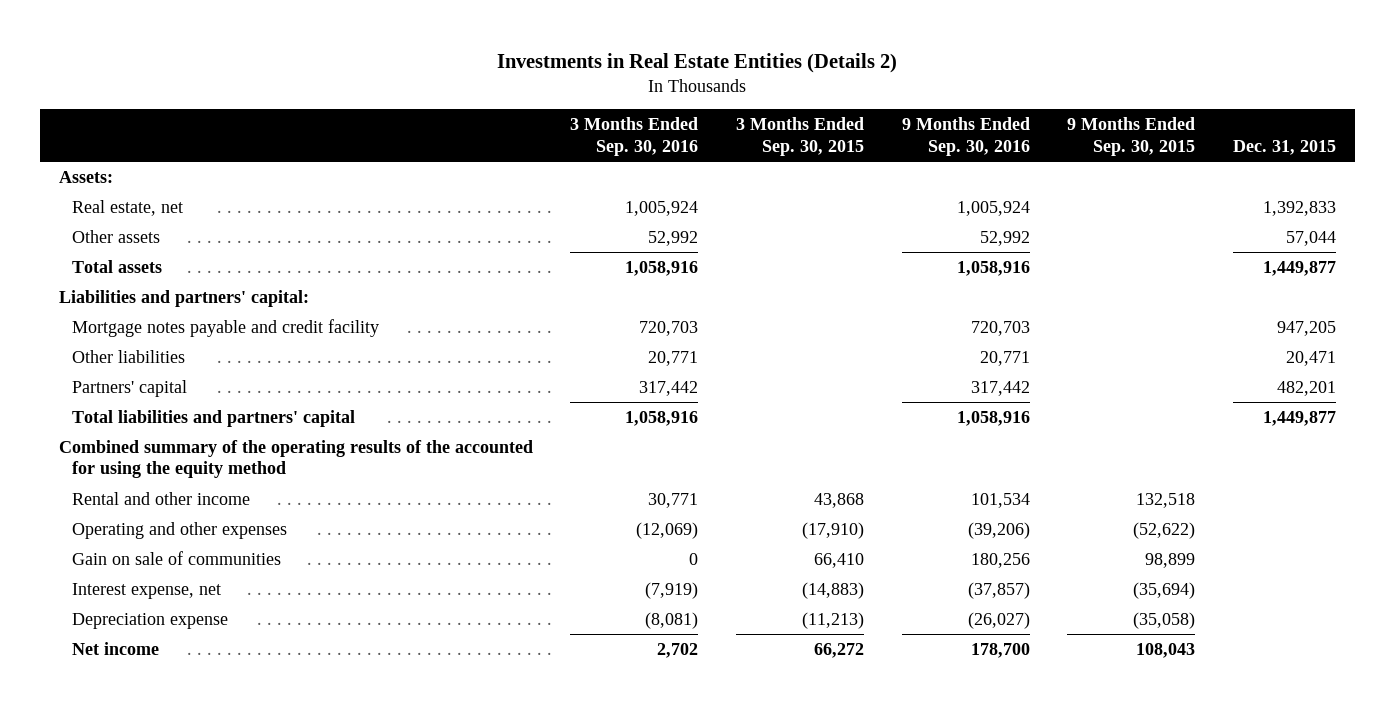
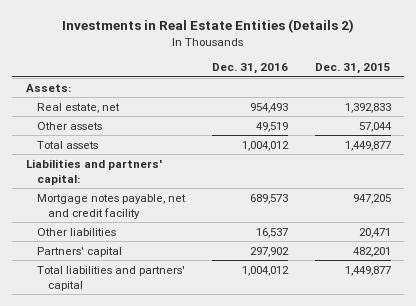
[570,117,699,156] 3 Months Ended Sep. 30, 2016 -> none
[736,117,865,156] 3 Months Ended Sep. 30, 2015 -> none
[901,117,1030,156] 9 Months Ended Sep. 30, 2016 -> none
[1067,117,1196,156] 9 Months Ended Sep. 30, 2015 -> none
none -> [211,63,288,75] Dec. 31, 2016
[72,318,380,337] Mortgage notes payable and credit facility -> [36,193,186,219] Mortgage notes payable, net and credit facility
[58,439,533,479] Combined summary of the operating results of the accounted for using the equity method -> none
[72,491,251,505] Rental and other income -> none
[72,521,288,539] Operating and other expenses -> none
[72,550,282,565] Gain on sale of communities -> none
[72,582,222,599] Interest expense, net -> none
[72,612,229,629] Depreciation expense -> none
[72,641,160,655] Net income -> none

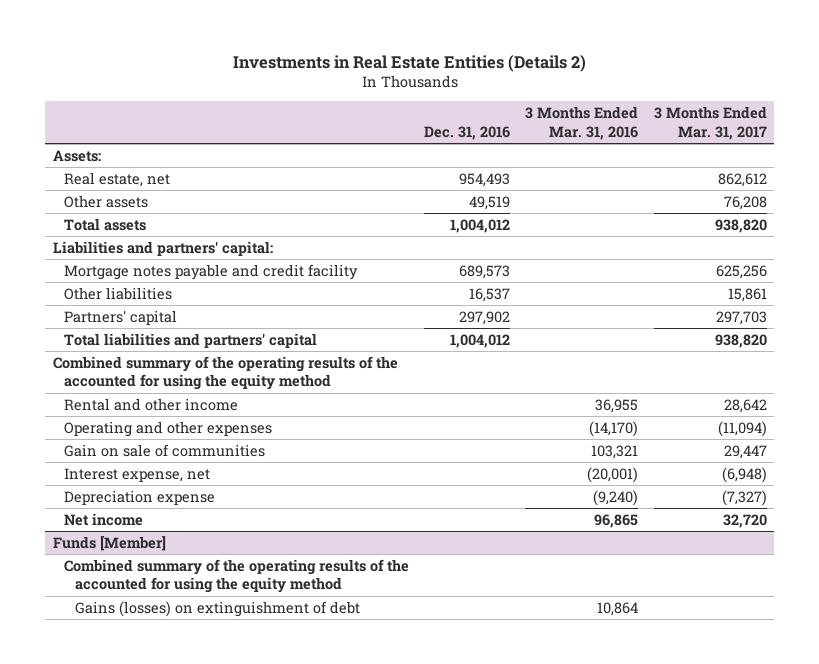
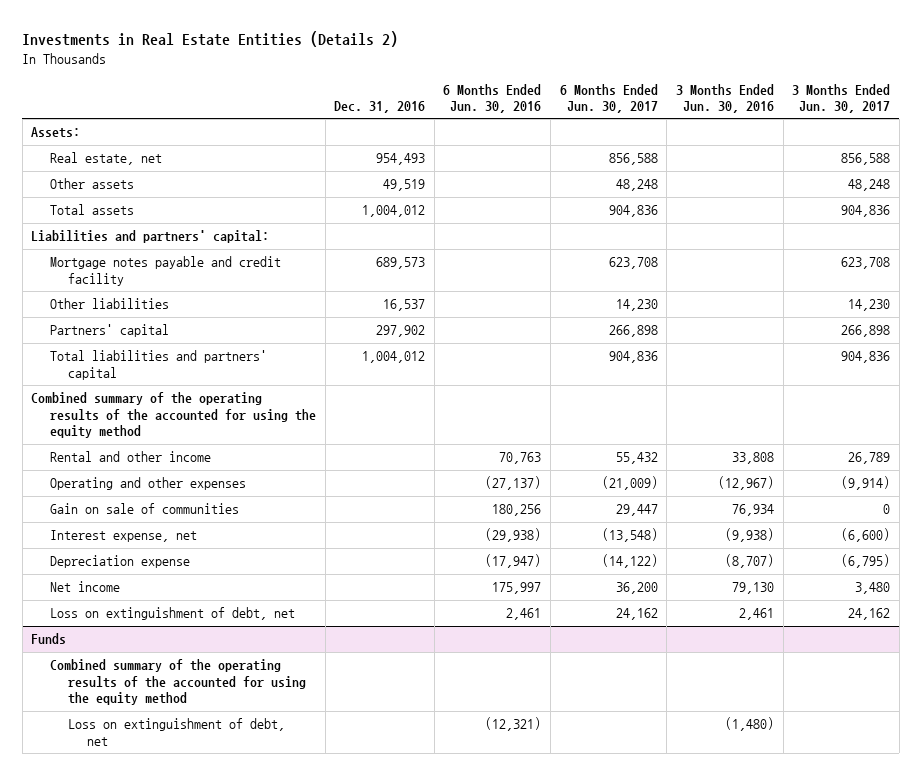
[525,106,639,140] 3 Months Ended Mar. 31, 2016 -> none
[653,106,767,140] 3 Months Ended Mar. 31, 2017 -> none
none -> [443,83,542,114] 6 Months Ended Jun. 30, 2016
none -> [559,83,658,114] 6 Months Ended Jun. 30, 2017
none -> [676,83,775,114] 3 Months Ended Jun. 30, 2016
none -> [792,83,891,114] 3 Months Ended Jun. 30, 2017
none -> [49,607,295,621] Loss on extinguishment of debt, net
[52,535,166,551] Funds [Member] -> [31,633,67,645] Funds
[75,600,361,617] Gains (losses) on extinguishment of debt -> [68,718,286,746] Loss on extinguishment of debt, net

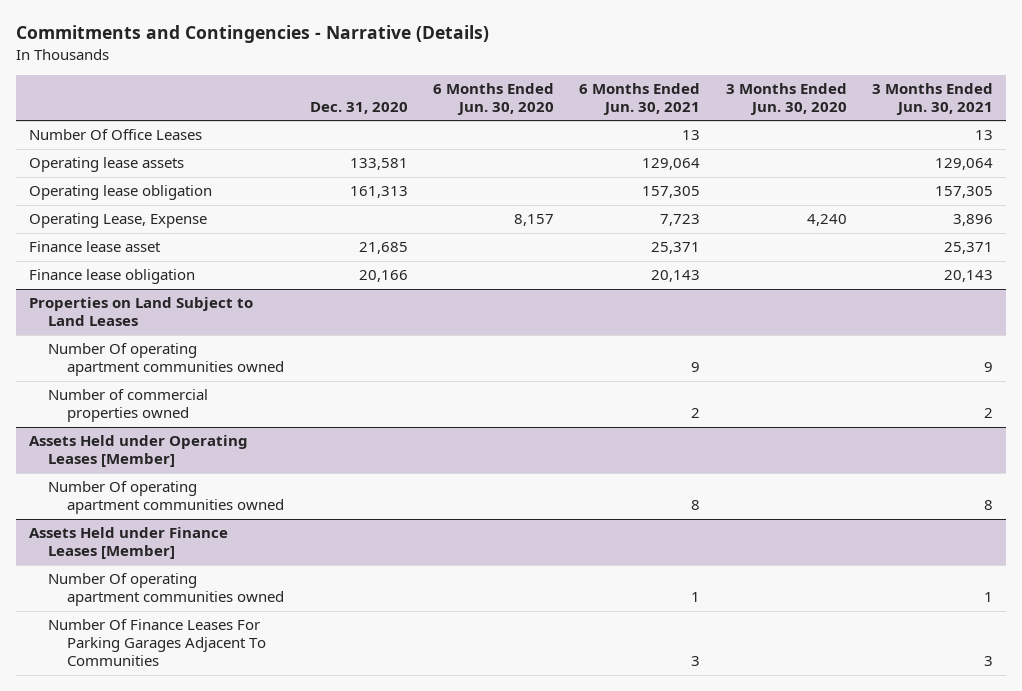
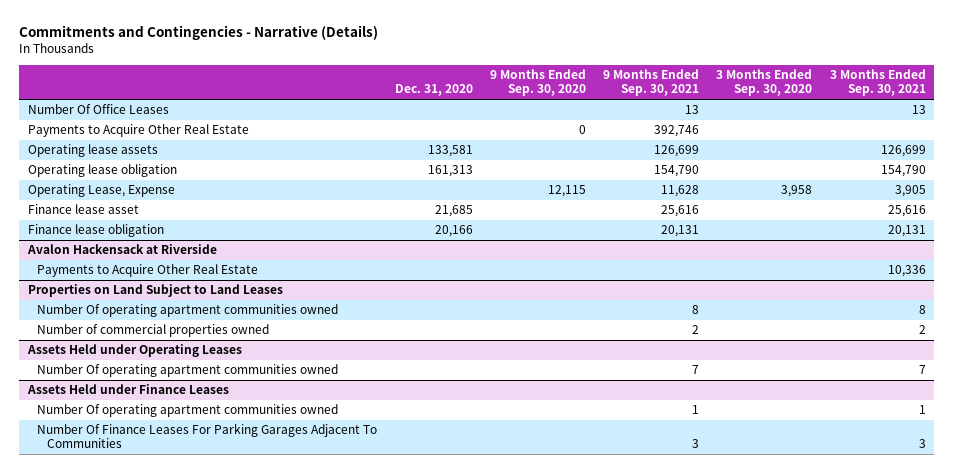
[433,82,555,115] 6 Months Ended Jun. 30, 2020 -> none
[579,82,701,115] 6 Months Ended Jun. 30, 2021 -> none
[725,82,847,115] 3 Months Ended Jun. 30, 2020 -> none
[872,82,994,115] 3 Months Ended Jun. 30, 2021 -> none
none -> [489,69,586,97] 9 Months Ended Sep. 30, 2020
none -> [603,69,700,97] 9 Months Ended Sep. 30, 2021
none -> [716,69,813,97] 3 Months Ended Sep. 30, 2020
none -> [829,69,926,97] 3 Months Ended Sep. 30, 2021
none -> [27,124,249,138] Payments to Acquire Other Real Estate
none -> [26,244,217,255] Avalon Hackensack at Riverside
none -> [37,264,259,278] Payments to Acquire Other Real Estate
[28,435,248,468] Assets Held under Operating Leases [Member] -> [26,344,242,358] Assets Held under Operating Leases
[28,527,228,560] Assets Held under Finance Leases [Member] -> [26,384,229,395] Assets Held under Finance Leases

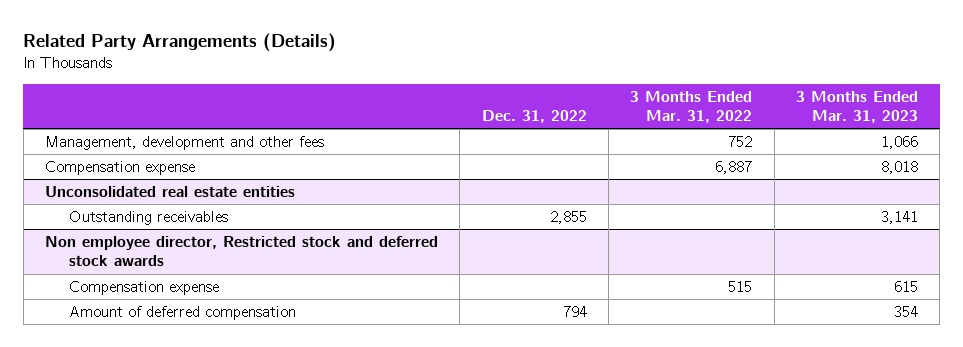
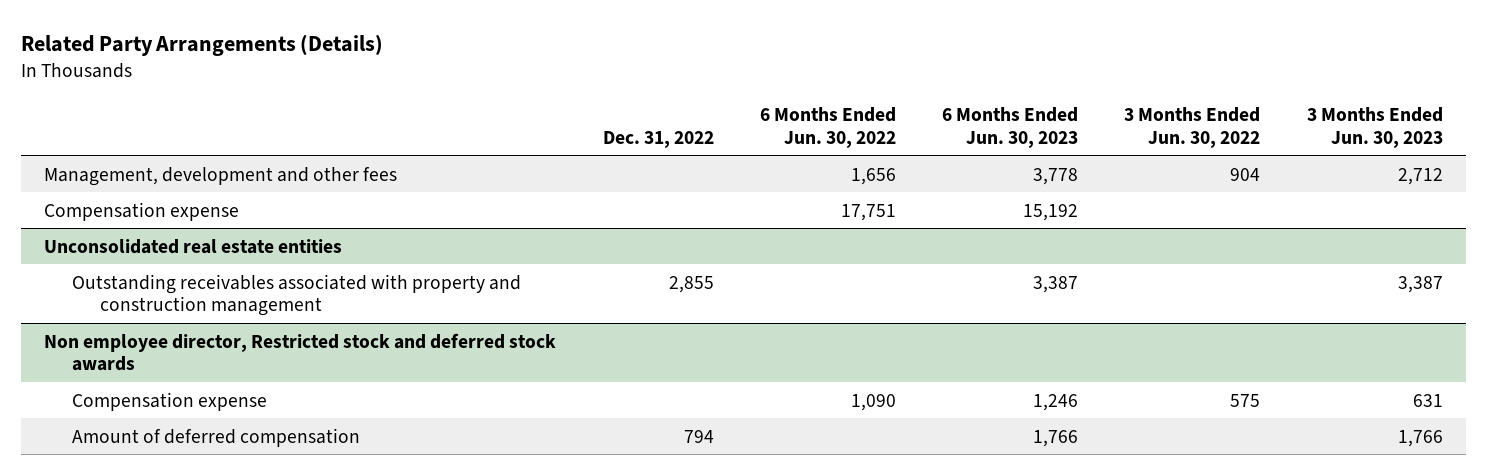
[630,90,753,123] 3 Months Ended Mar. 31, 2022 -> none
[796,90,919,123] 3 Months Ended Mar. 31, 2023 -> none
none -> [759,107,896,148] 6 Months Ended Jun. 30, 2022
none -> [942,107,1079,148] 6 Months Ended Jun. 30, 2023
none -> [1124,107,1261,148] 3 Months Ended Jun. 30, 2022
none -> [1306,107,1443,148] 3 Months Ended Jun. 30, 2023
[69,211,229,226] Outstanding receivables -> [72,273,522,316] Outstanding receivables associated with property and construction management

